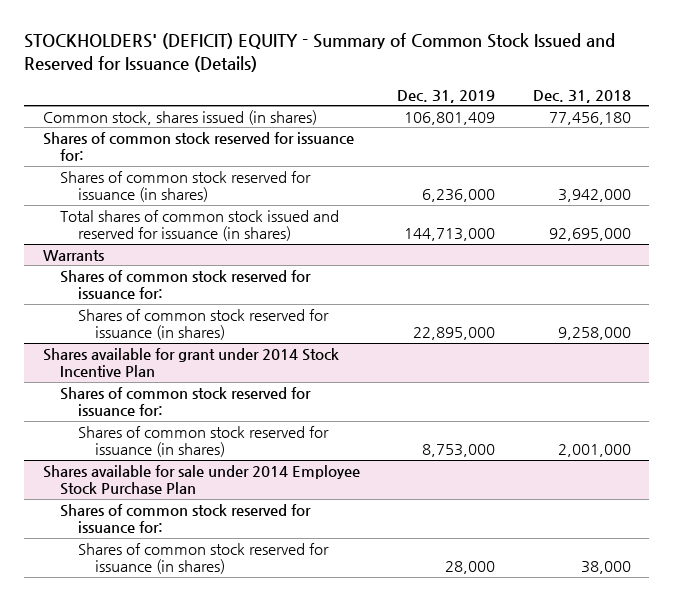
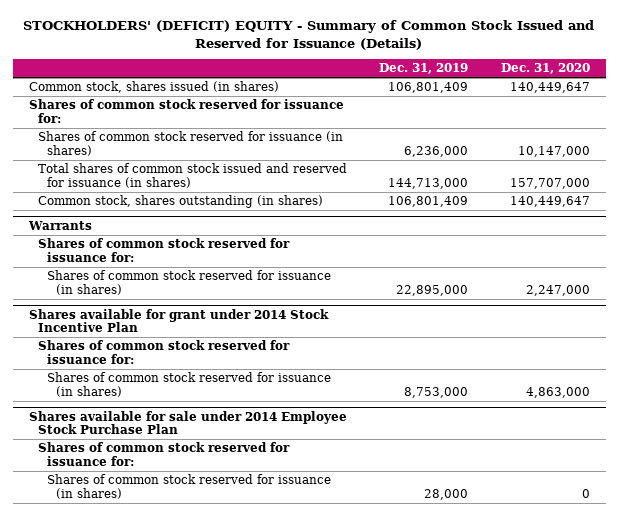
[532,89,631,103] Dec. 31, 2018 -> none
none -> [500,63,590,75] Dec. 31, 2020
none -> [37,195,323,209] Common stock, shares outstanding (in shares)

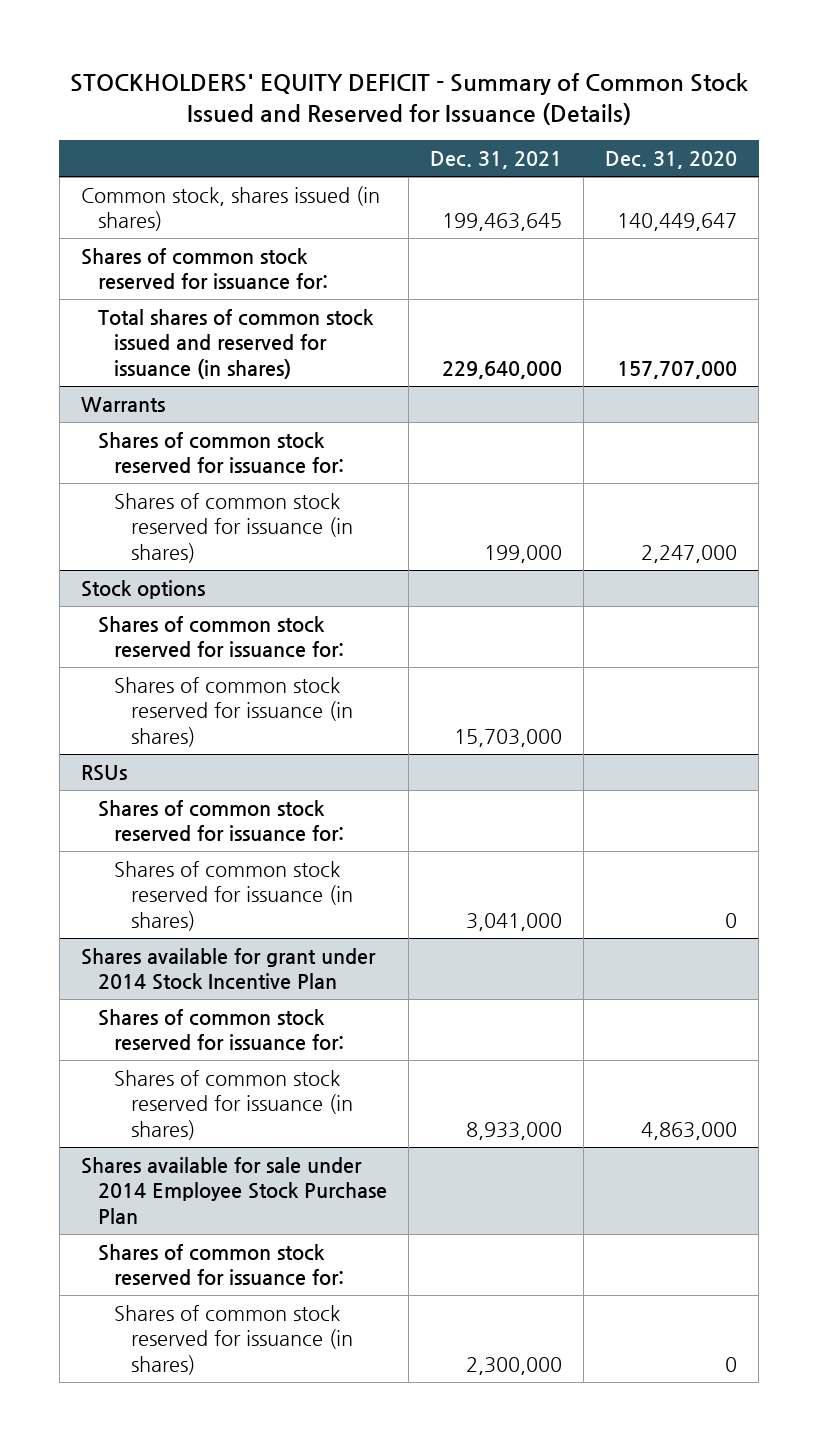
[23,20,595,50] STOCKHOLDERS' (DEFICIT) EQUITY - Summary of Common Stock Issued and Reserved for Issuance (Details) -> [69,72,748,125] STOCKHOLDERS' EQUITY DEFICIT - Summary of Common Stock Issued and Reserved for Issuance (Details)
[379,63,469,75] Dec. 31, 2019 -> none
none -> [429,151,562,170] Dec. 31, 2021
[37,131,343,156] Shares of common stock reserved for issuance (in shares) -> none
[37,195,323,209] Common stock, shares outstanding (in shares) -> none
none -> [80,579,205,599] Stock options
none -> [97,615,345,659] Shares of common stock reserved for issuance for:
none -> [114,676,353,747] Shares of common stock reserved for issuance (in shares)
none -> [80,764,127,781] RSUs
none -> [97,799,345,843] Shares of common stock reserved for issuance for:
none -> [114,860,353,931] Shares of common stock reserved for issuance (in shares)

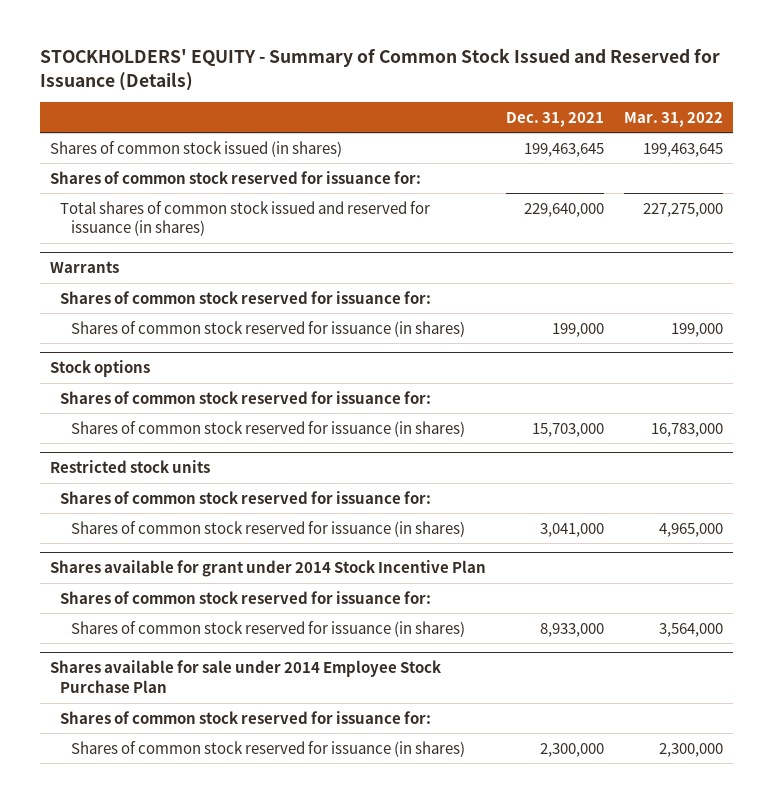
[69,72,748,125] STOCKHOLDERS' EQUITY DEFICIT - Summary of Common Stock Issued and Reserved for Issuance (Details) -> [39,48,720,91] STOCKHOLDERS' EQUITY - Summary of Common Stock Issued and Reserved for Issuance (Details)
[604,151,737,170] Dec. 31, 2020 -> none
none -> [623,111,723,127] Mar. 31, 2022
[80,185,380,232] Common stock, shares issued (in shares) -> [49,140,342,157] Shares of common stock issued (in shares)
[80,764,127,781] RSUs -> [49,460,210,474] Restricted stock units

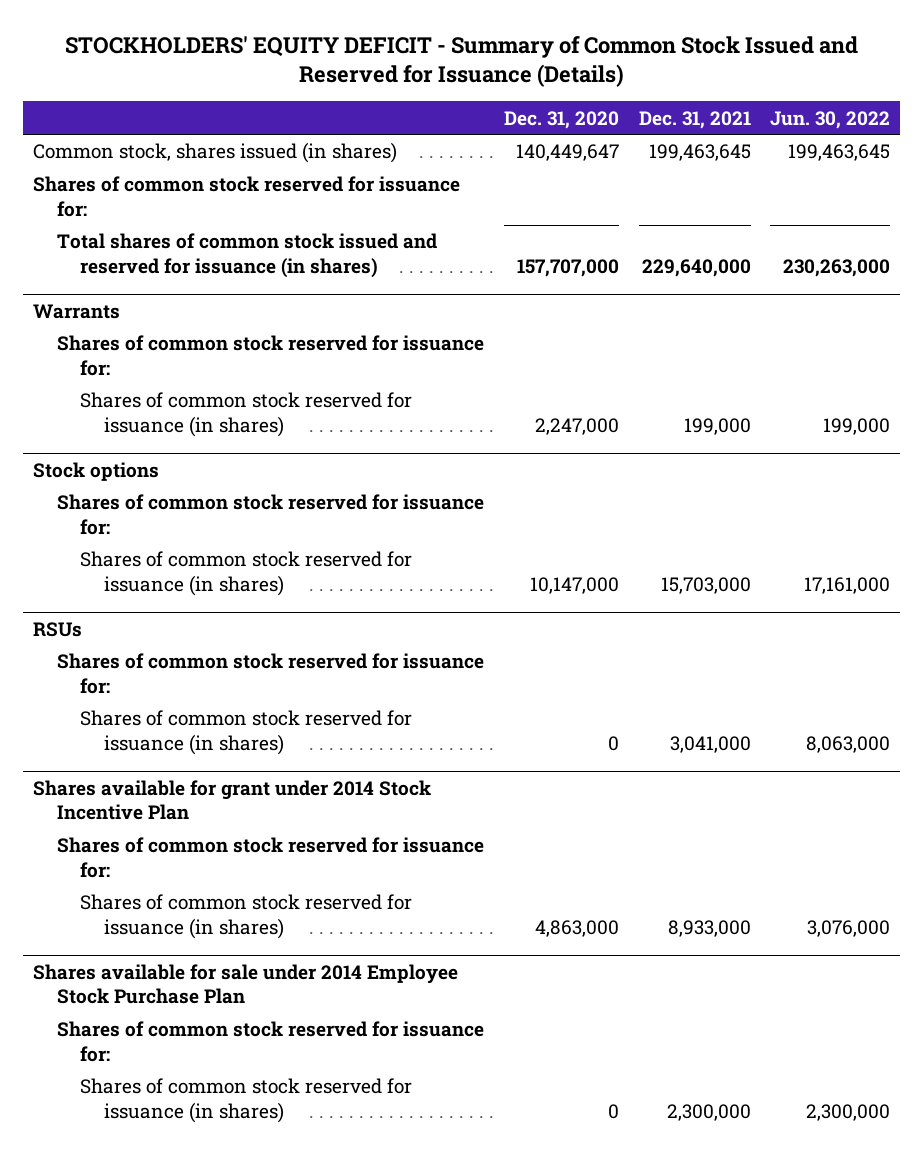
[39,48,720,91] STOCKHOLDERS' EQUITY - Summary of Common Stock Issued and Reserved for Issuance (Details) -> [64,35,858,88] STOCKHOLDERS' EQUITY DEFICIT - Summary of Common Stock Issued and Reserved for Issuance (Details)
[623,111,723,127] Mar. 31, 2022 -> none
none -> [503,110,619,129] Dec. 31, 2020
none -> [770,110,891,129] Jun. 30, 2022
[49,140,342,157] Shares of common stock issued (in shares) -> [33,142,398,164] Common stock, shares issued (in shares)
[49,460,210,474] Restricted stock units -> [33,621,83,637] RSUs

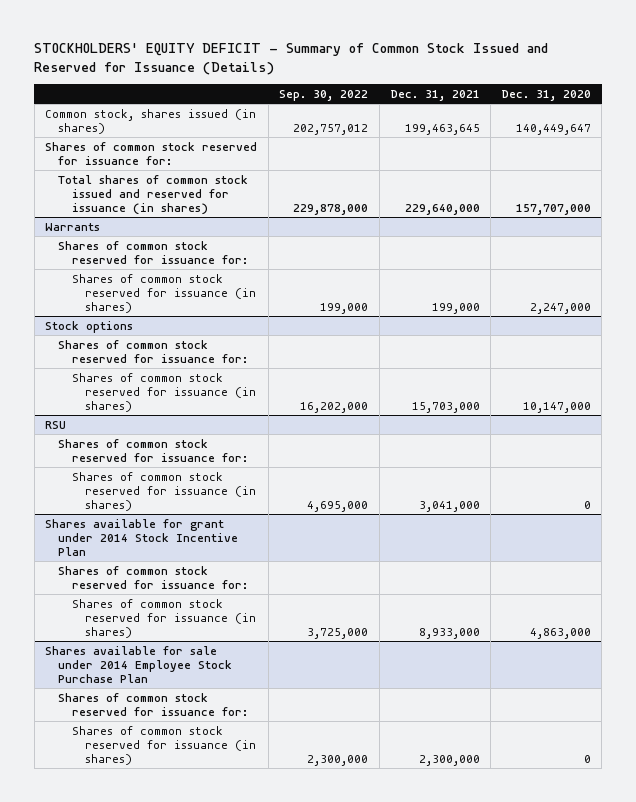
[770,110,891,129] Jun. 30, 2022 -> none
none -> [279,89,369,101] Sep. 30, 2022
[33,621,83,637] RSUs -> [45,420,67,429] RSU

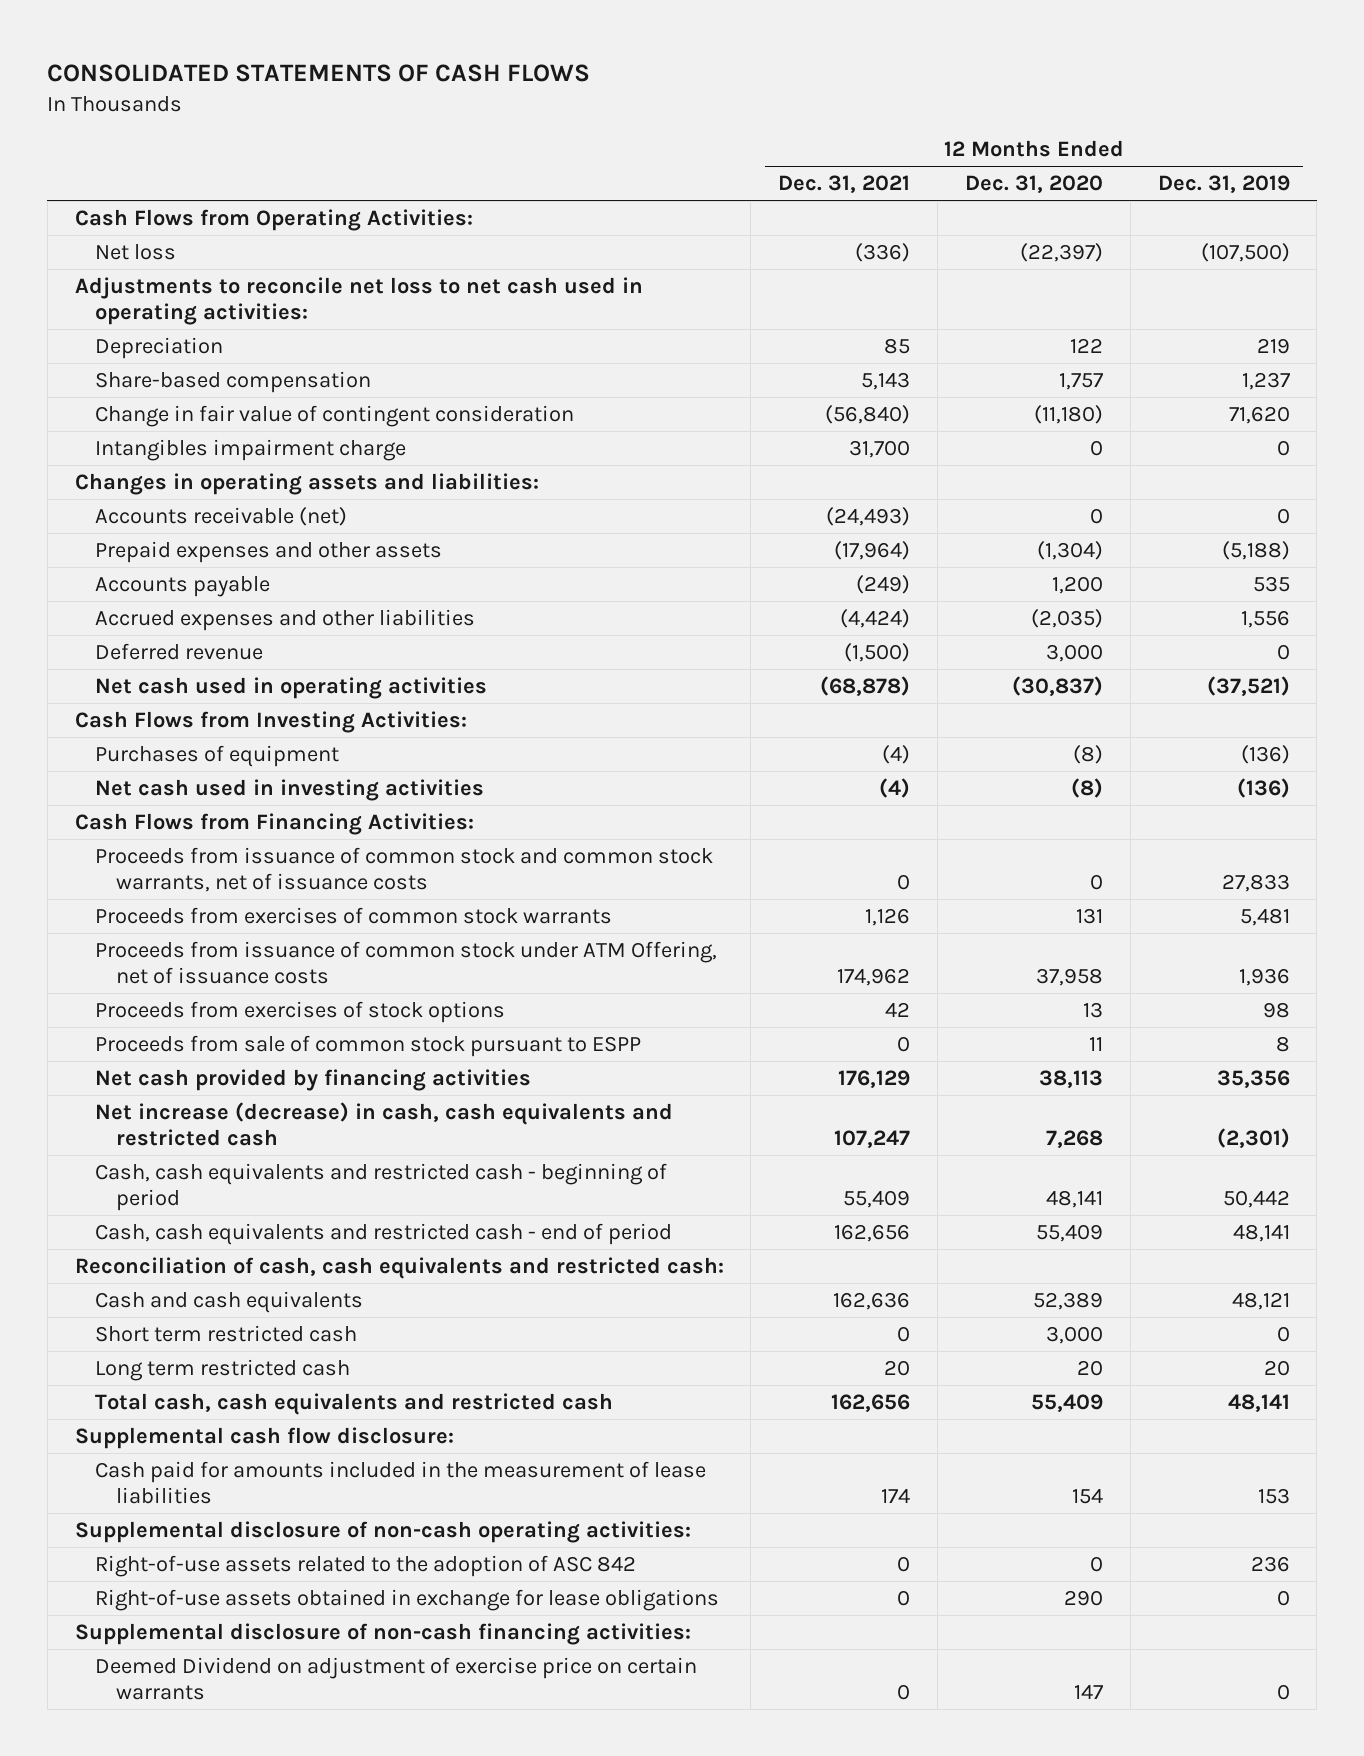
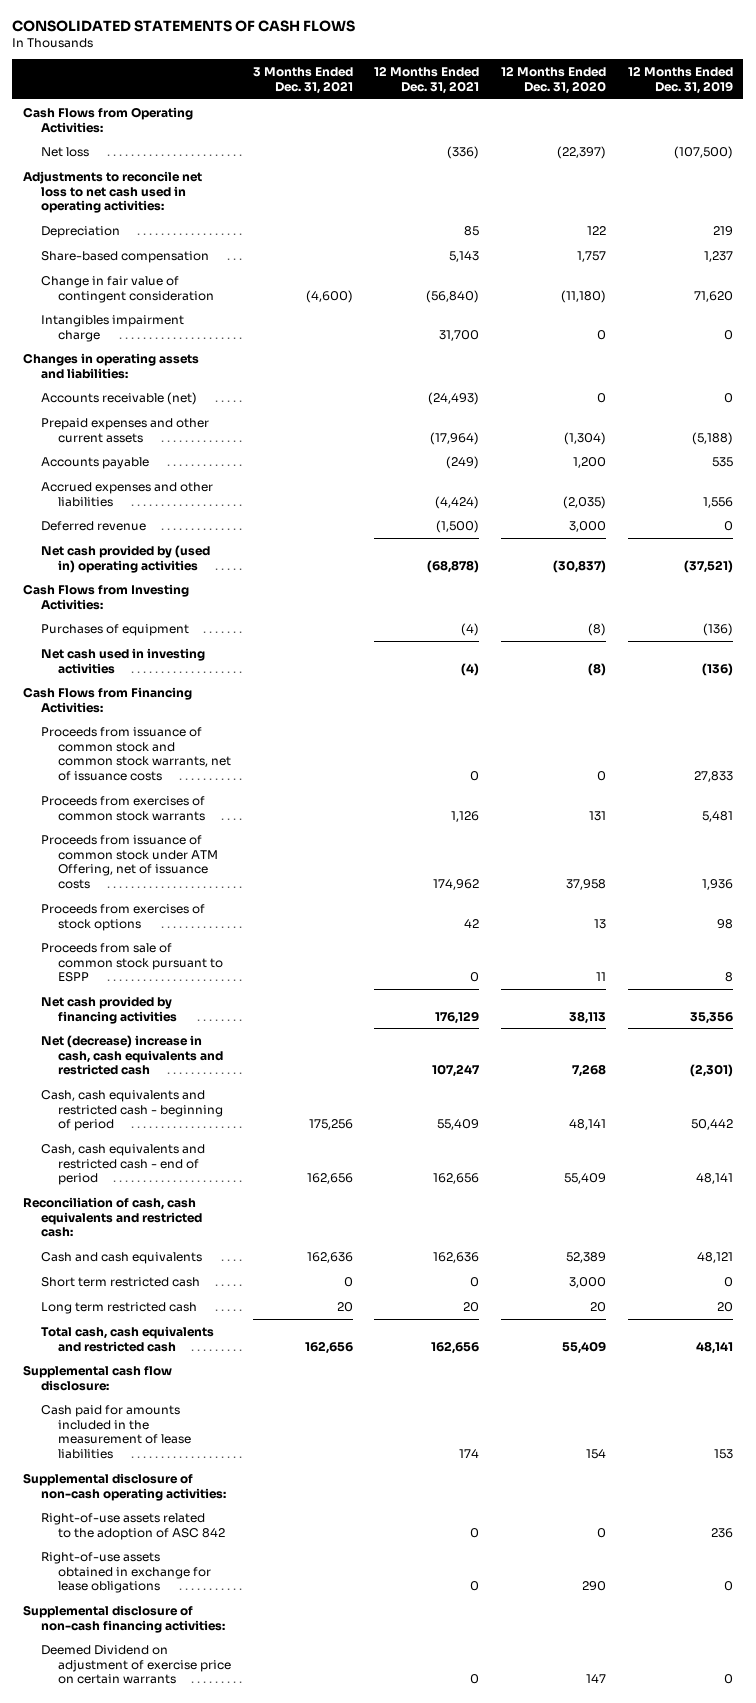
none -> [252,67,353,94] 3 Months Ended Dec. 31, 2021
[95,540,443,563] Prepaid expenses and other assets -> [40,417,209,443] Prepaid expenses and other current assets
[95,676,488,699] Net cash used in operating activities -> [40,544,210,573] Net cash provided by (used in) operating activities
[95,1101,674,1147] Net increase (decrease) in cash, cash equivalents and restricted cash -> [40,1034,224,1076] Net (decrease) increase in cash, cash equivalents and restricted cash

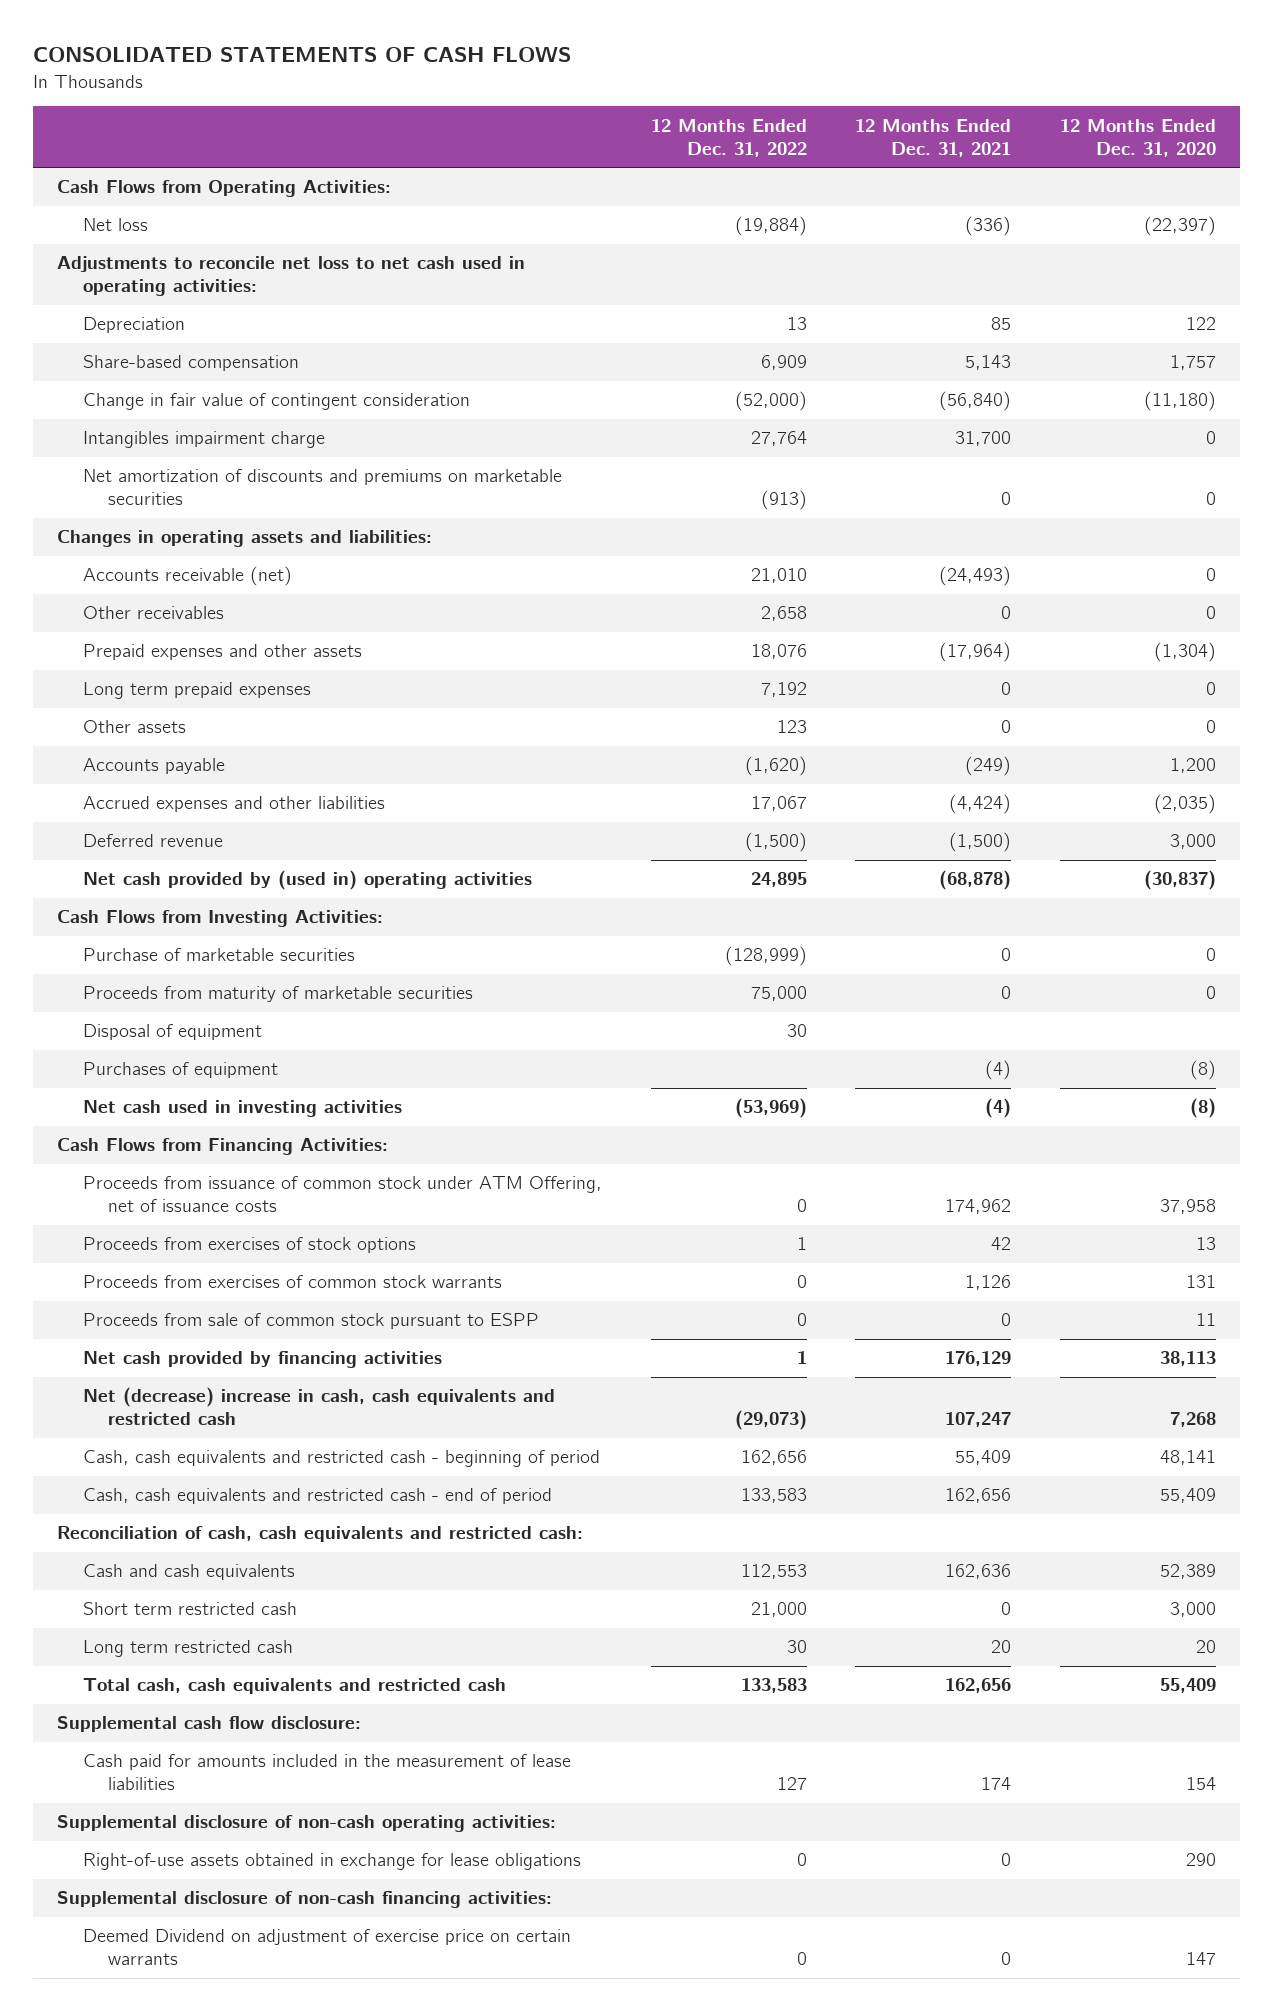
[252,67,353,94] 3 Months Ended Dec. 31, 2021 -> none
[627,66,733,94] 12 Months Ended Dec. 31, 2019 -> none
none -> [650,118,807,157] 12 Months Ended Dec. 31, 2022
none -> [82,469,562,506] Net amortization of discounts and premiums on marketable securities
none -> [82,606,224,620] Other receivables
[40,417,209,443] Prepaid expenses and other current assets -> [82,644,362,661] Prepaid expenses and other assets
none -> [82,682,311,700] Long term prepaid expenses
none -> [82,720,186,734] Other assets
none -> [82,948,355,962] Purchase of marketable securities
none -> [82,986,473,1003] Proceeds from maturity of marketable securities
none -> [82,1024,262,1041] Disposal of equipment
[40,726,232,782] Proceeds from issuance of common stock and common stock warrants, net of issuance costs -> none
[40,795,206,821] Proceeds from exercises of common stock warrants -> [82,1275,502,1289] Proceeds from exercises of common stock warrants
[40,1512,226,1540] Right-of-use assets related to the adoption of ASC 842 -> none

